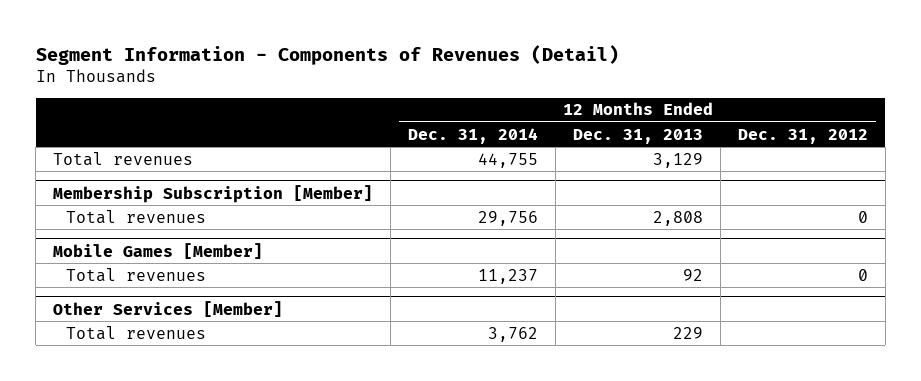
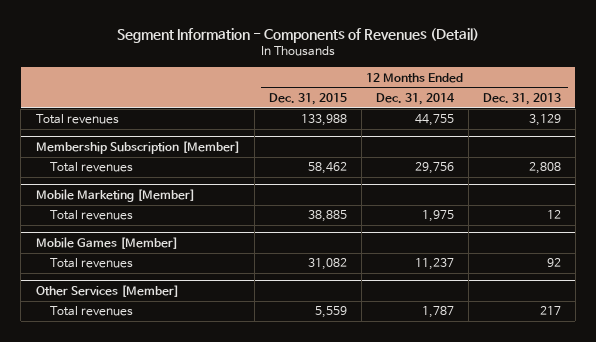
[737,128,868,144] Dec. 31, 2012 -> none
none -> [268,92,347,105] Dec. 31, 2015
none -> [35,188,195,202] Mobile Marketing [Member]
none -> [50,210,134,221] Total revenues
[488,326,539,342] 3,762 -> [421,306,454,319] 1,787
[672,326,703,339] 229 -> [539,306,561,316] 217

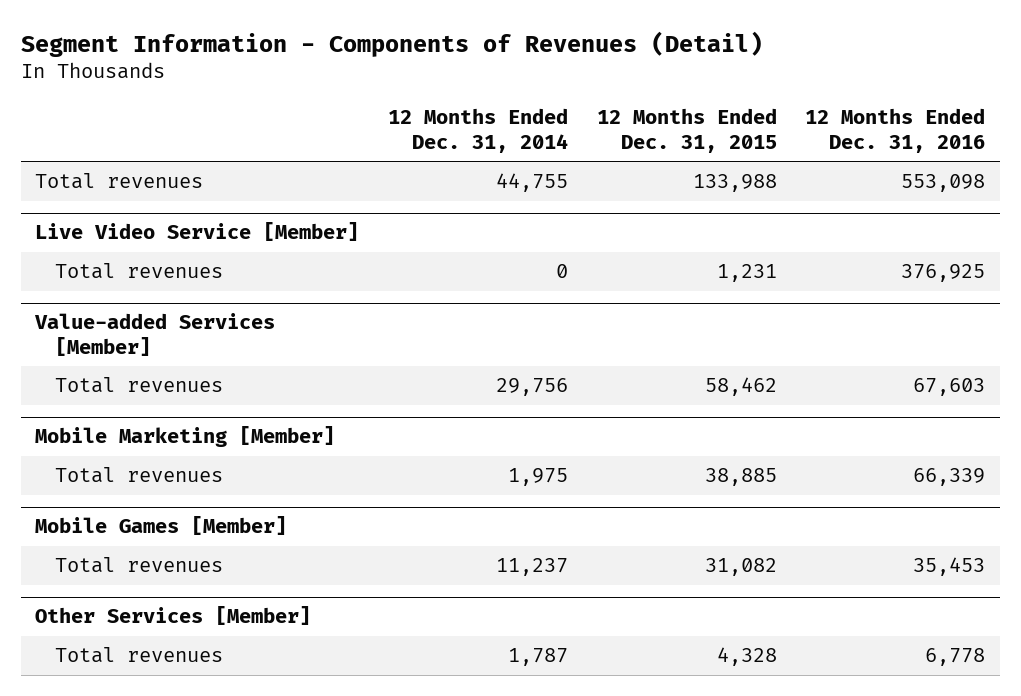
[482,92,561,105] Dec. 31, 2013 -> none
none -> [805,108,986,153] 12 Months Ended Dec. 31, 2016
[35,140,240,154] Membership Subscription [Member] -> none
none -> [35,222,360,242] Live Video Service [Member]
none -> [55,263,224,280] Total revenues
none -> [34,313,276,357] Value-added Services [Member]
[314,306,347,319] 5,559 -> [716,647,777,667] 4,328

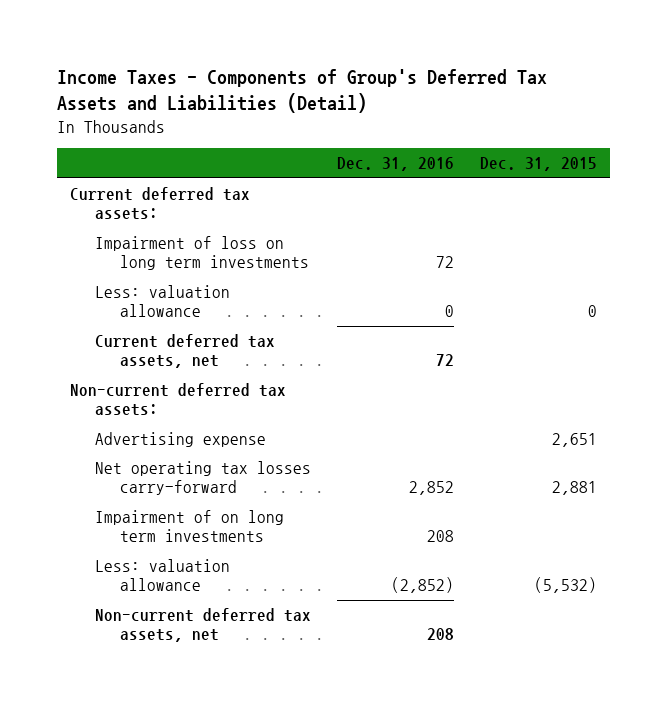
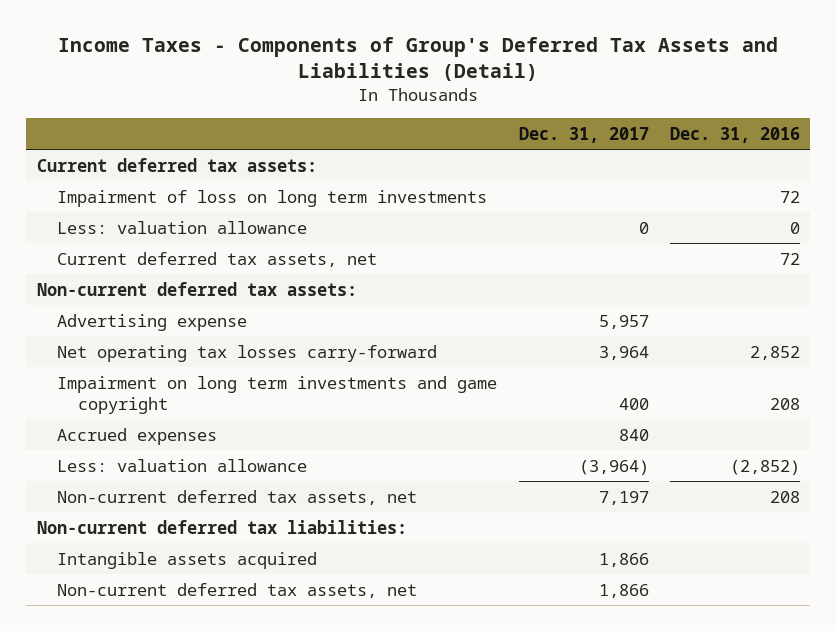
[480,157,598,172] Dec. 31, 2015 -> none
none -> [518,126,649,143] Dec. 31, 2017
[94,510,284,543] Impairment of on long term investments -> [57,375,498,414] Impairment on long term investments and game copyright
none -> [57,427,218,445] Accrued expenses
none -> [36,519,407,534] Non-current deferred tax liabilities:
none -> [57,551,318,569] Intangible assets acquired
none -> [57,582,418,598] Non-current deferred tax assets, net

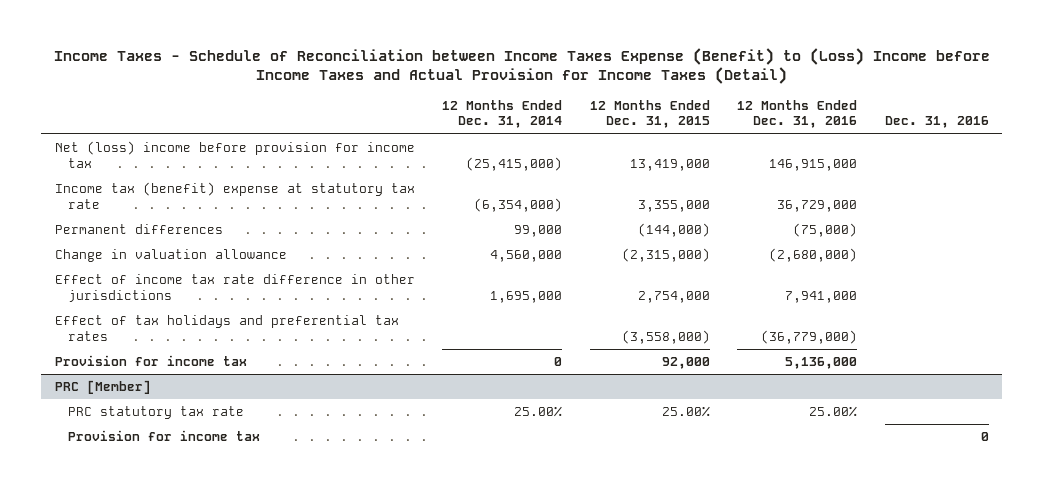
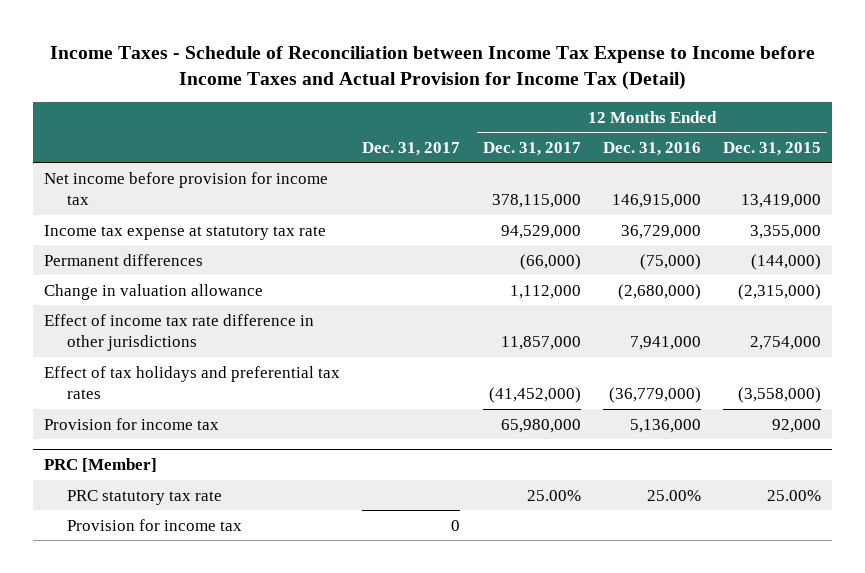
[53,47,990,85] Income Taxes - Schedule of Reconciliation between Income Taxes Expense (Benefit) to (Loss) Income before Income Taxes and Actual Provision for Income Taxes (Detail) -> [49,46,815,91] Income Taxes - Schedule of Reconciliation between Income Tax Expense to Income before Income Taxes and Actual Provision for Income Tax (Detail)
[442,99,563,129] 12 Months Ended Dec. 31, 2014 -> none
[884,116,989,129] Dec. 31, 2016 -> none
none -> [362,141,461,156] Dec. 31, 2017
none -> [482,141,581,156] Dec. 31, 2017
[54,140,415,168] Net (loss) income before provision for income tax -> [44,171,329,206] Net income before provision for income tax
[54,181,415,209] Income tax (benefit) expense at statutory tax rate -> [44,224,327,240] Income tax expense at statutory tax rate

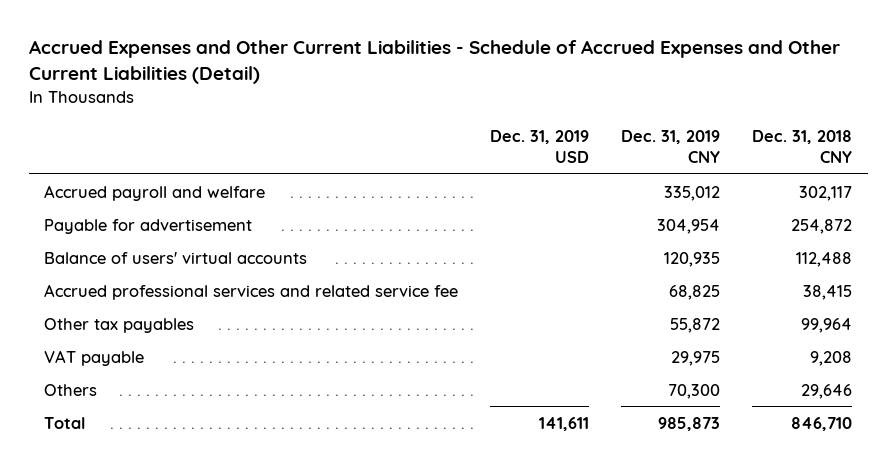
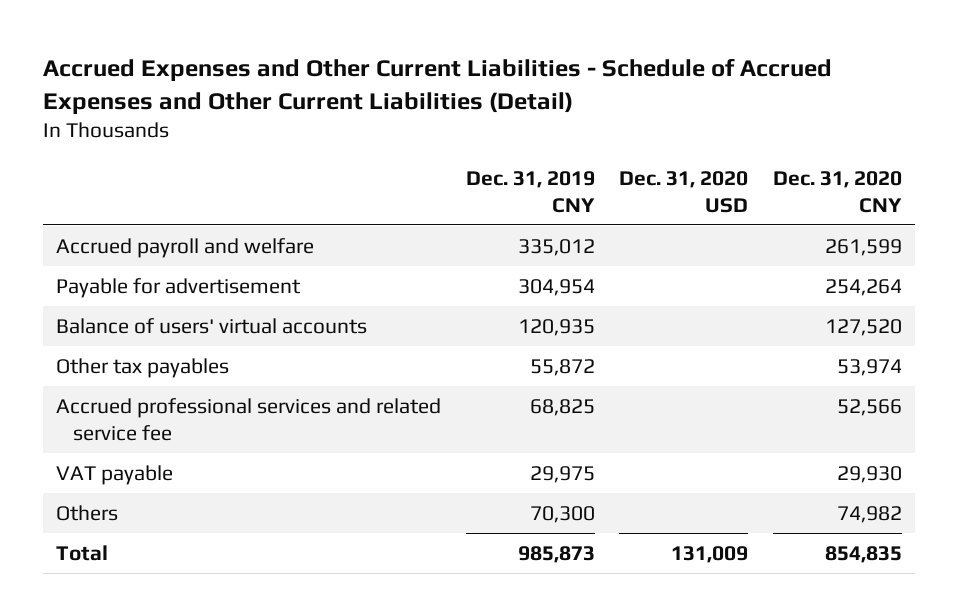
[490,130,590,163] Dec. 31, 2019 USD -> none
[751,130,852,163] Dec. 31, 2018 CNY -> none
none -> [619,170,749,213] Dec. 31, 2020 USD
none -> [773,170,903,213] Dec. 31, 2020 CNY
[44,283,459,300] Accrued professional services and related service fee -> [55,397,441,441] Accrued professional services and related service fee

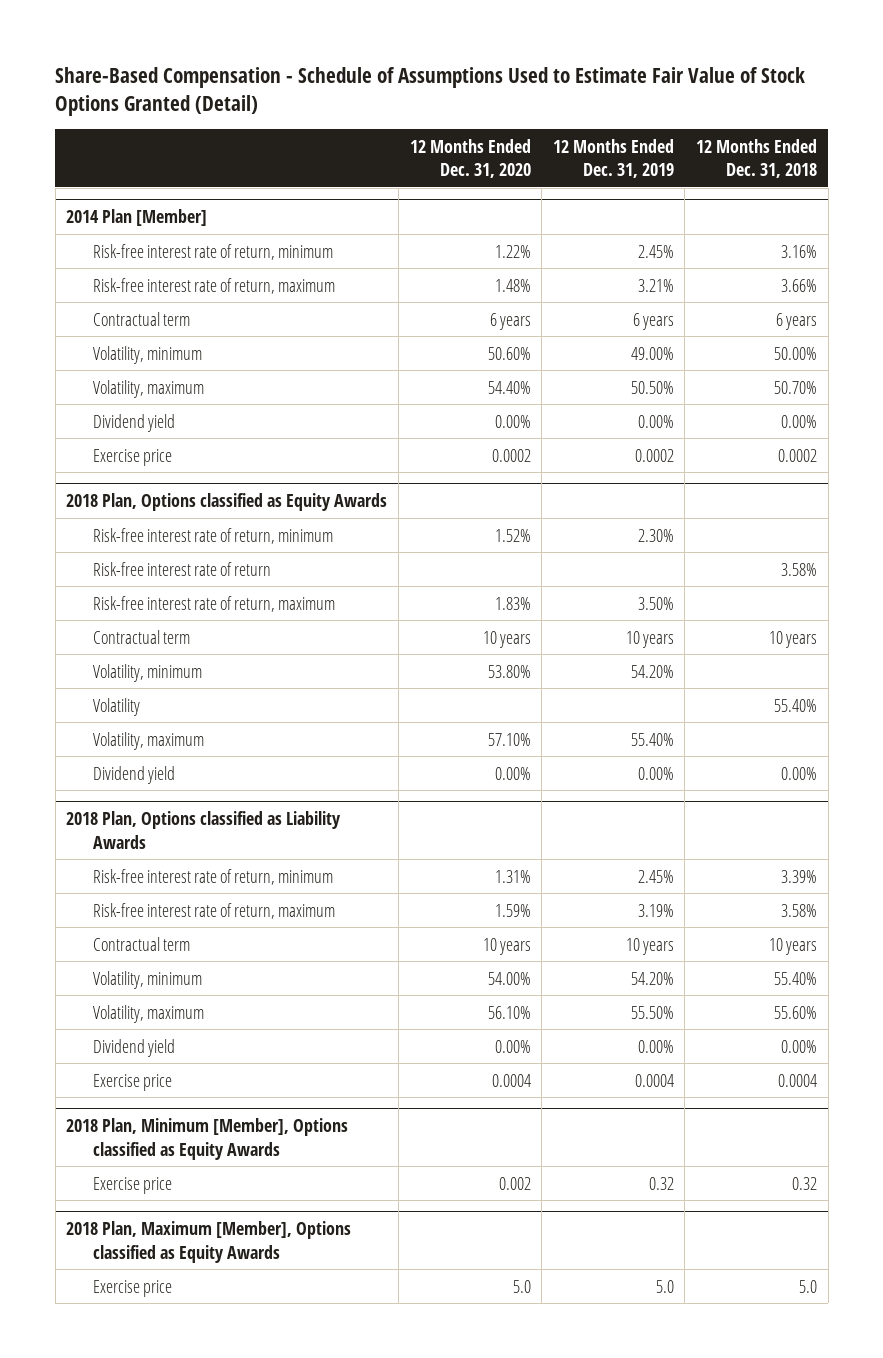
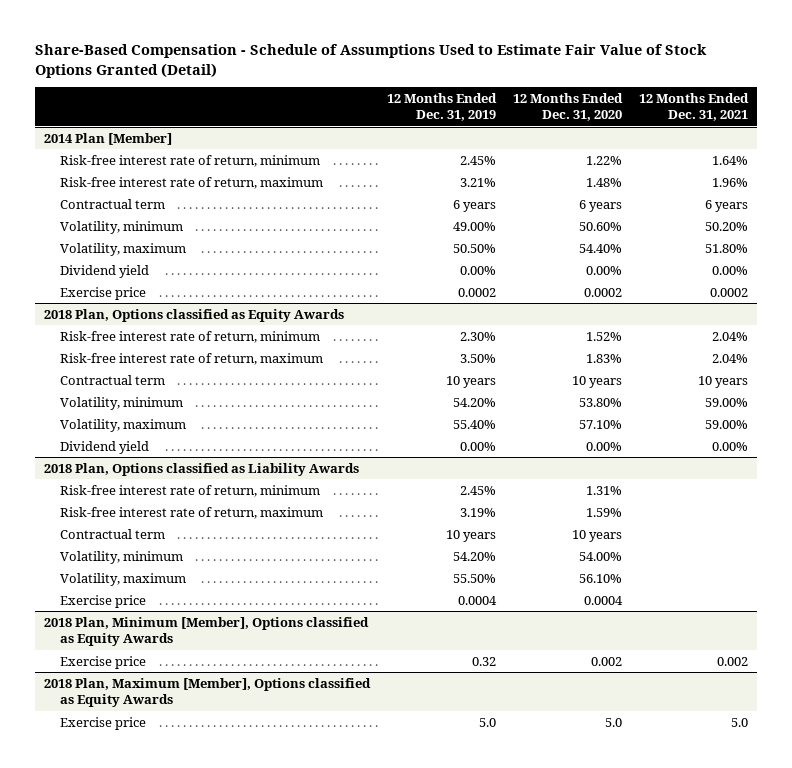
[695,138,817,179] 12 Months Ended Dec. 31, 2018 -> none
none -> [639,93,750,122] 12 Months Ended Dec. 31, 2021
[93,561,272,576] Risk-free interest rate of return -> none
[93,697,141,716] Volatility -> none
[93,1038,176,1057] Dividend yield -> none

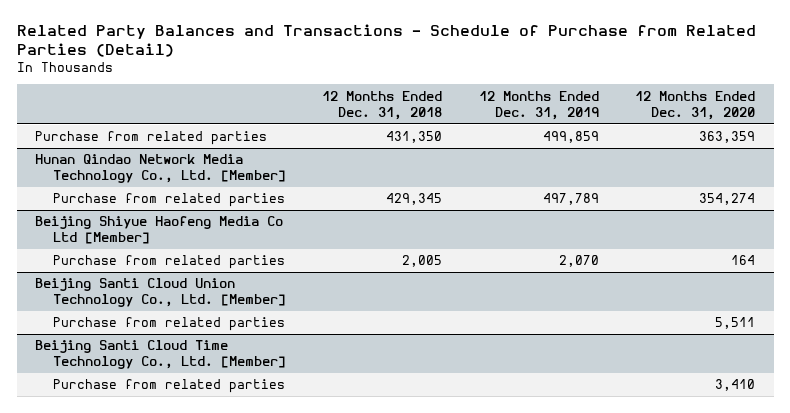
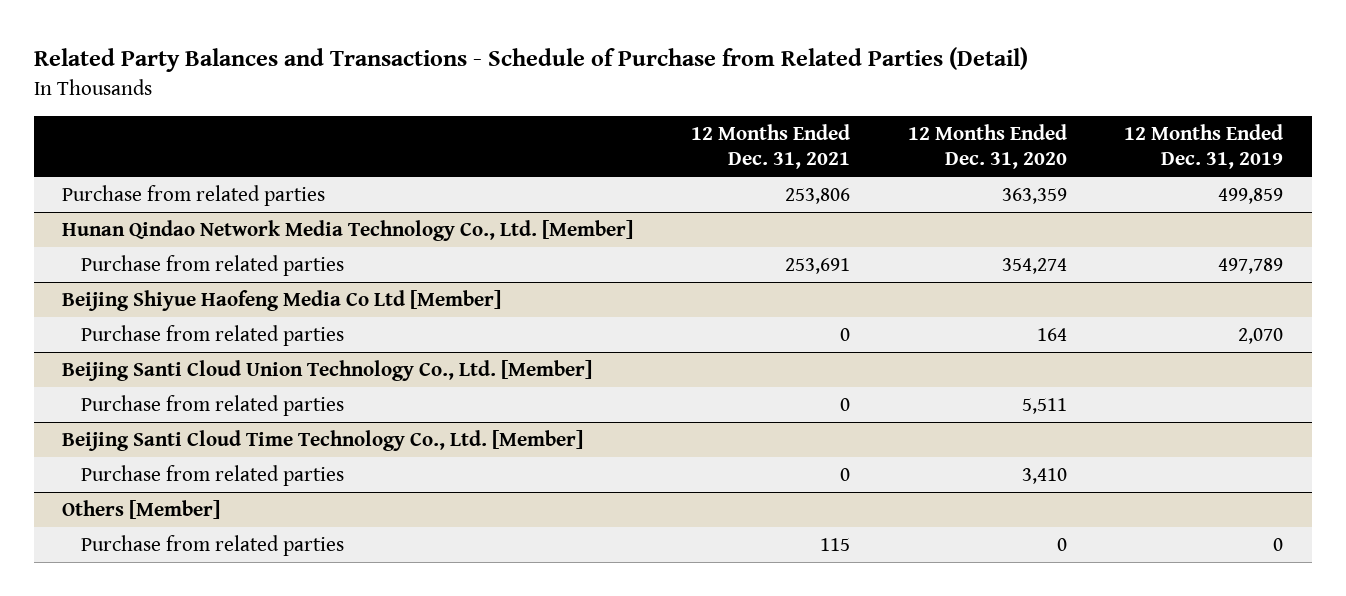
[322,90,443,120] 12 Months Ended Dec. 31, 2018 -> none
none -> [691,123,851,170] 12 Months Ended Dec. 31, 2021
none -> [62,500,221,520] Others [Member]
none -> [80,535,344,557] Purchase from related parties

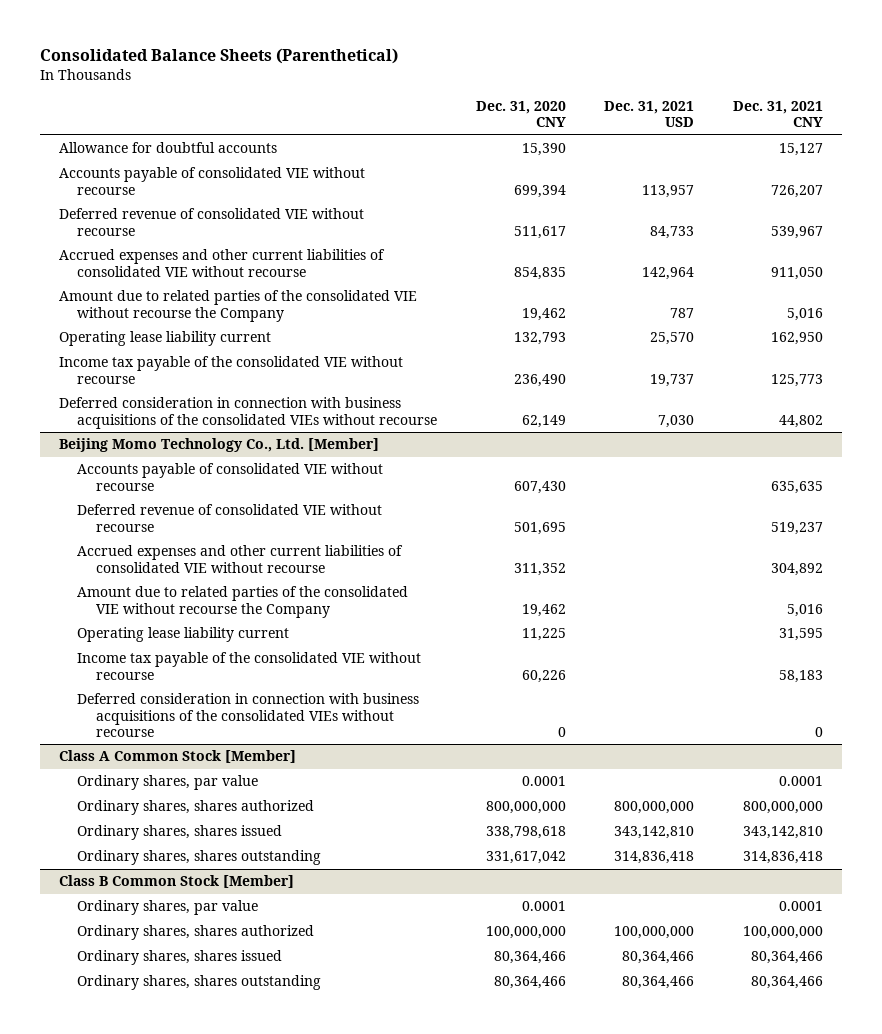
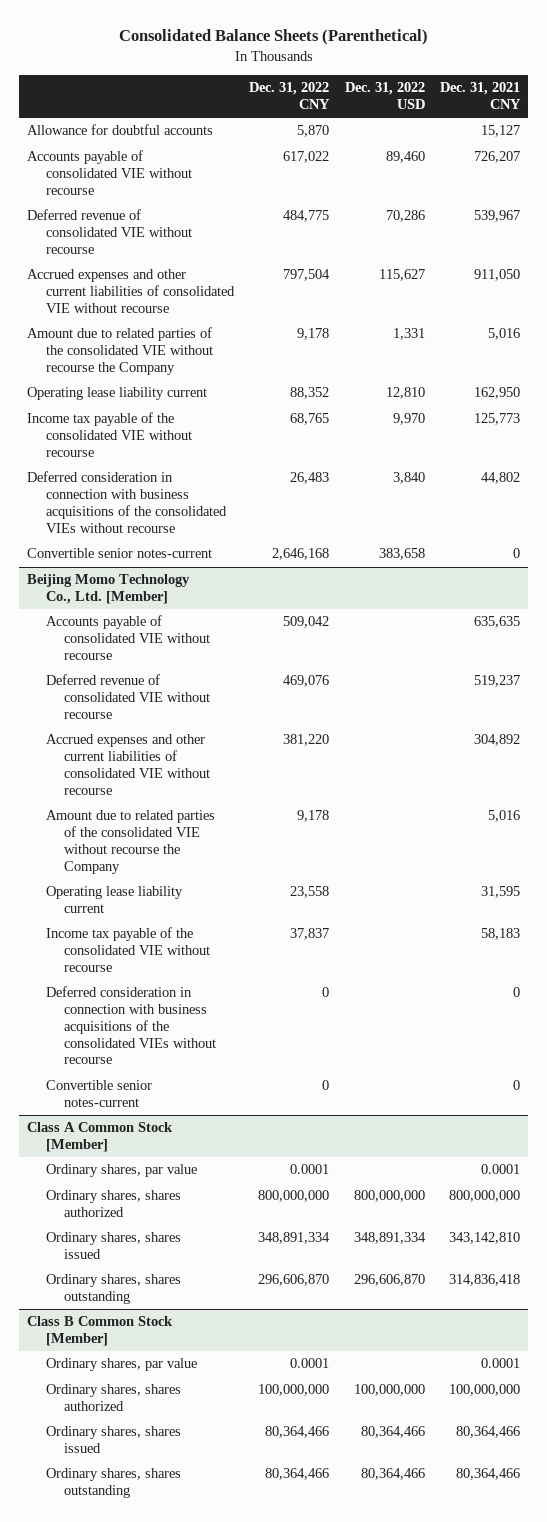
[475,100,566,128] Dec. 31, 2020 CNY -> none
[604,100,695,128] Dec. 31, 2021 USD -> none
none -> [249,82,331,110] Dec. 31, 2022 CNY
none -> [344,82,425,110] Dec. 31, 2022 USD
none -> [26,548,212,559] Convertible senior notes-current
none -> [45,1080,152,1108] Convertible senior notes-current

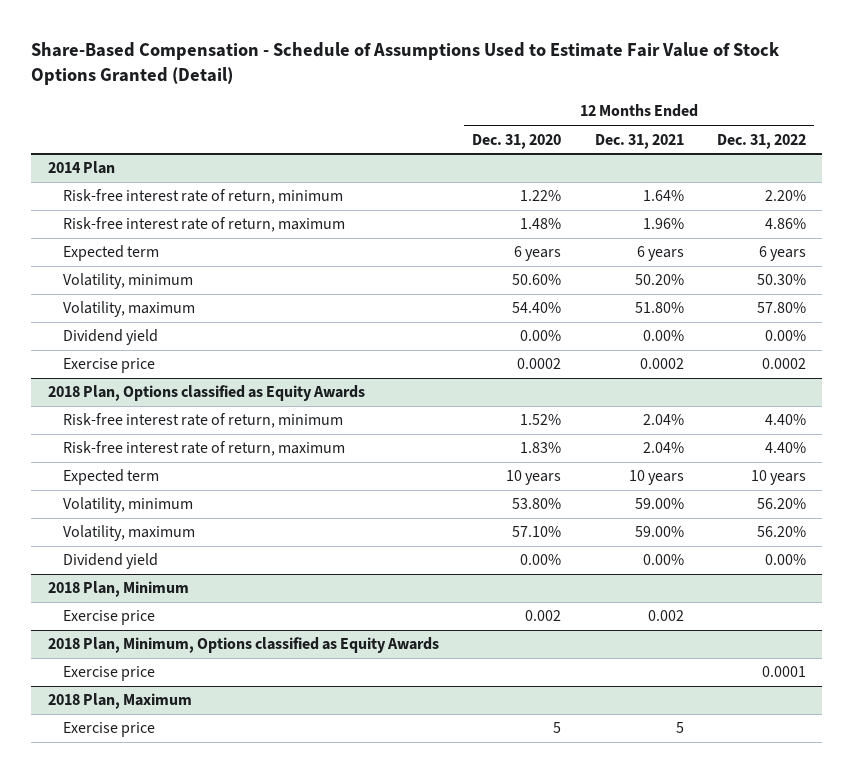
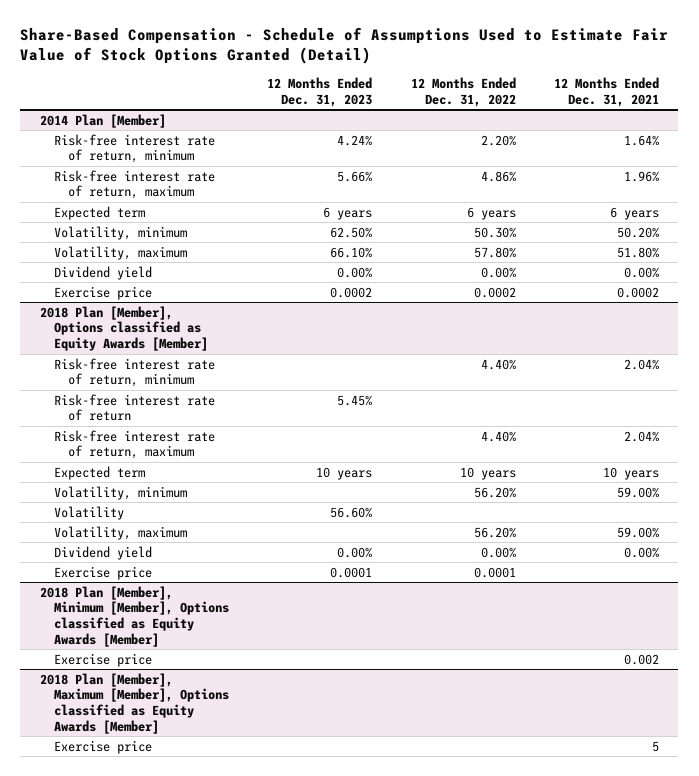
[472,133,562,149] Dec. 31, 2020 -> none
none -> [267,76,373,107] 12 Months Ended Dec. 31, 2023
[48,161,116,175] 2014 Plan -> [39,113,166,128] 2014 Plan [Member]
[48,385,366,402] 2018 Plan, Options classified as Equity Awards -> [39,305,208,352] 2018 Plan [Member], Options classified as Equity Awards [Member]
none -> [53,393,215,422] Risk-free interest rate of return
none -> [53,505,124,520] Volatility
[48,581,190,598] 2018 Plan, Minimum -> none
[63,610,156,626] Exercise price -> none
[48,637,440,654] 2018 Plan, Minimum, Options classified as Equity Awards -> none
[48,693,193,710] 2018 Plan, Maximum -> none
none -> [39,585,229,647] 2018 Plan [Member], Minimum [Member], Options classified as Equity Awards [Member]
none -> [53,652,152,667] Exercise price
none -> [39,672,229,734] 2018 Plan [Member], Maximum [Member], Options classified as Equity Awards [Member]

